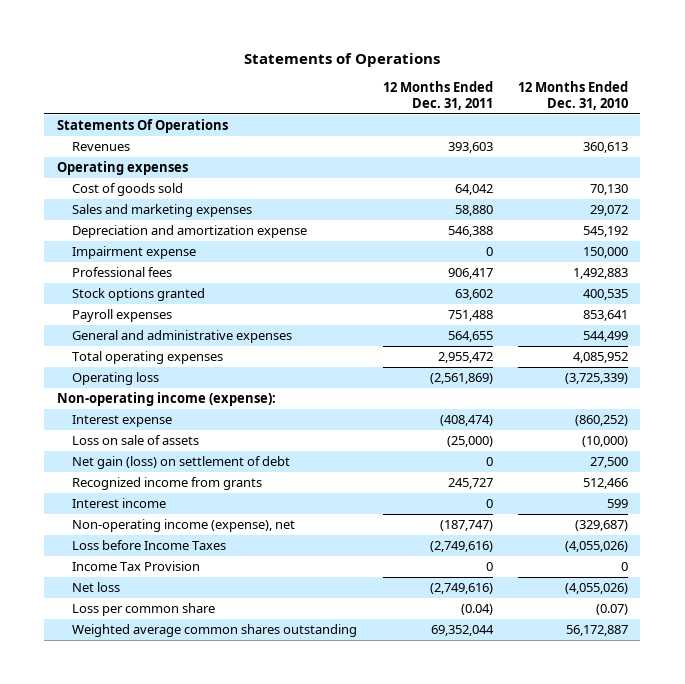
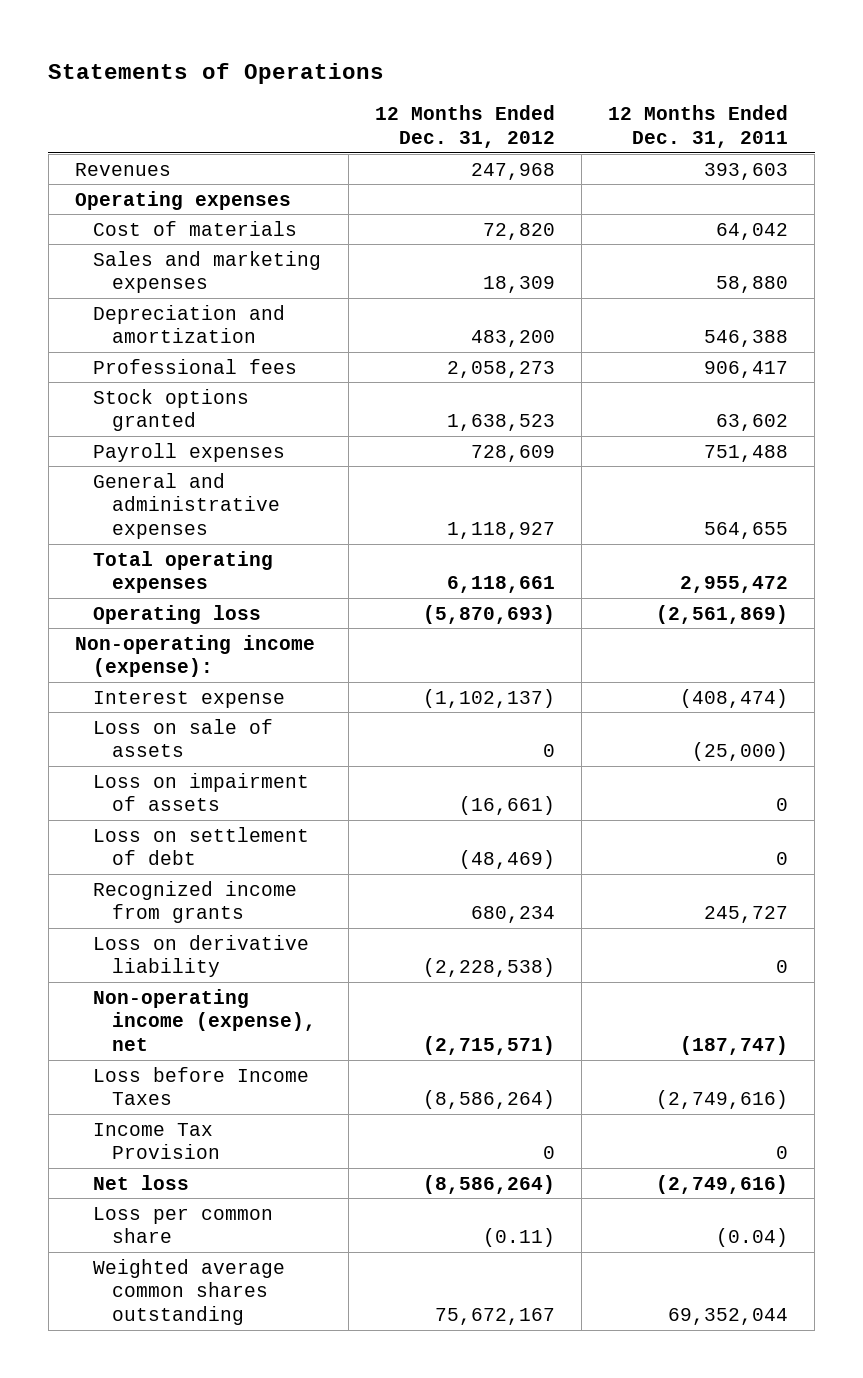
[517,81,628,111] 12 Months Ended Dec. 31, 2010 -> none
none -> [374,105,555,149] 12 Months Ended Dec. 31, 2012
[56,118,228,133] Statements Of Operations -> none
[72,182,184,196] Cost of goods sold -> [93,220,298,236] Cost of materials
[72,245,197,259] Impairment expense -> none
[72,224,308,238] Depreciation and amortization expense -> [93,304,286,344] Depreciation and amortization
none -> [93,772,310,812] Loss on impairment of assets
[72,455,291,469] Net gain (loss) on settlement of debt -> [93,826,310,866] Loss on settlement of debt
[72,497,167,508] Interest income -> none
none -> [93,934,310,978] Loss on derivative liability

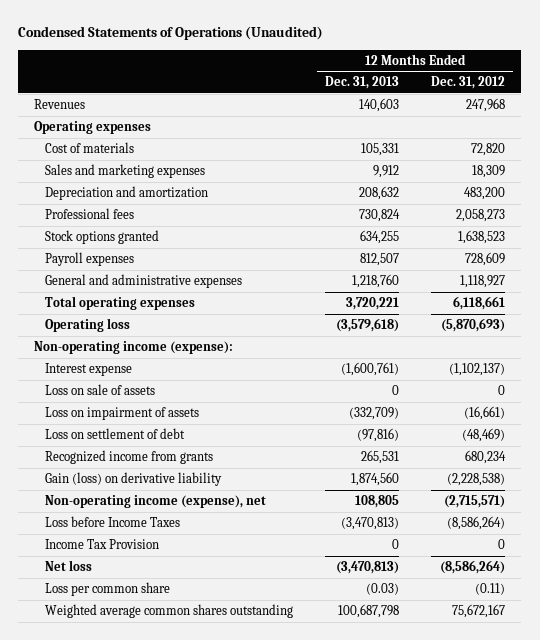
[48,63,385,85] Statements of Operations -> [18,26,324,41] Condensed Statements of Operations (Unaudited)
[608,105,789,149] 12 Months Ended Dec. 31, 2011 -> none
none -> [325,76,400,90] Dec. 31, 2013
[93,934,310,978] Loss on derivative liability -> [45,471,223,486] Gain (loss) on derivative liability

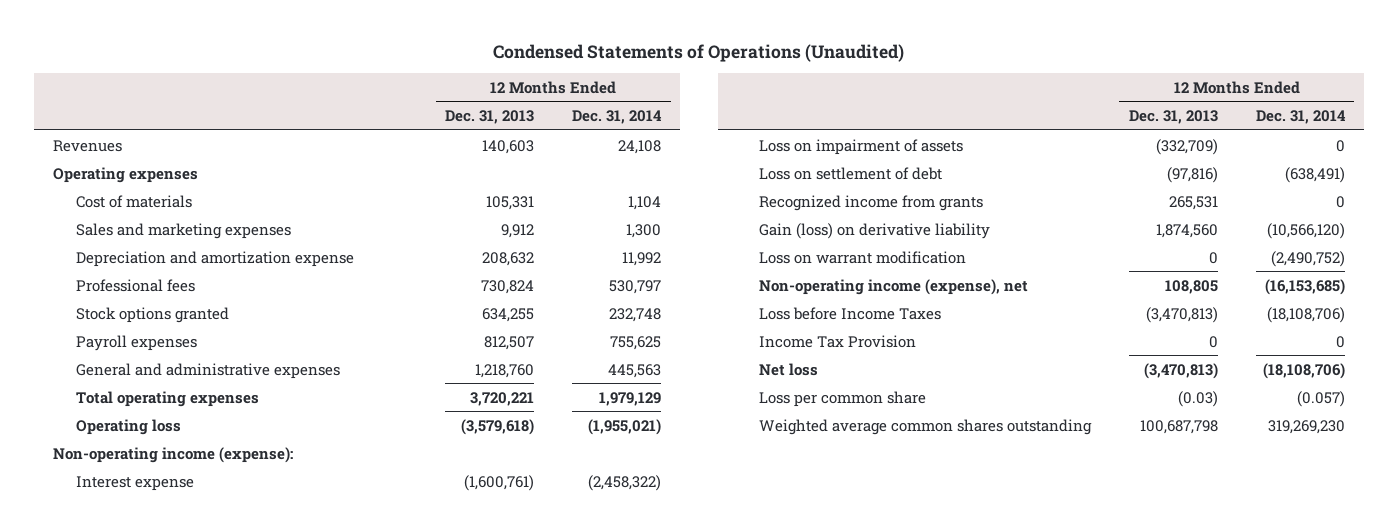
[431,76,506,90] Dec. 31, 2012 -> none
none -> [572,109,663,124] Dec. 31, 2014
[45,185,209,200] Depreciation and amortization -> [75,250,354,267] Depreciation and amortization expense
[45,383,156,395] Loss on sale of assets -> none
none -> [759,250,967,264] Loss on warrant modification

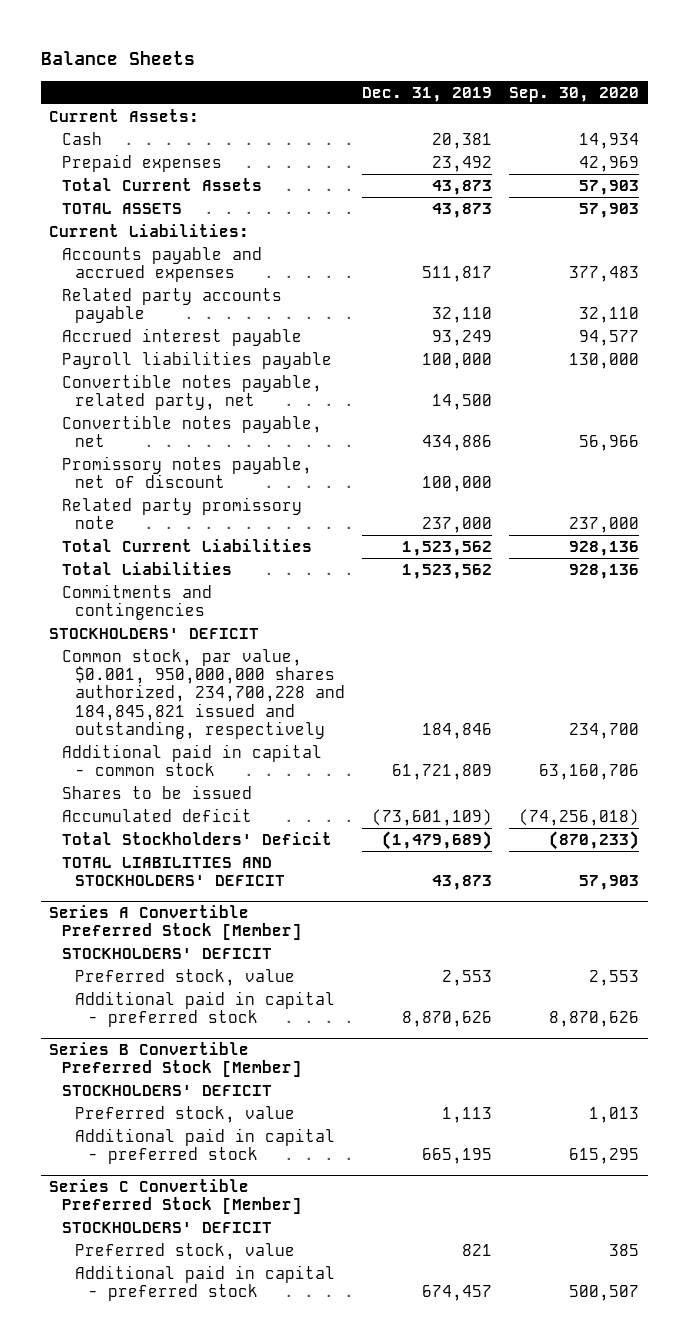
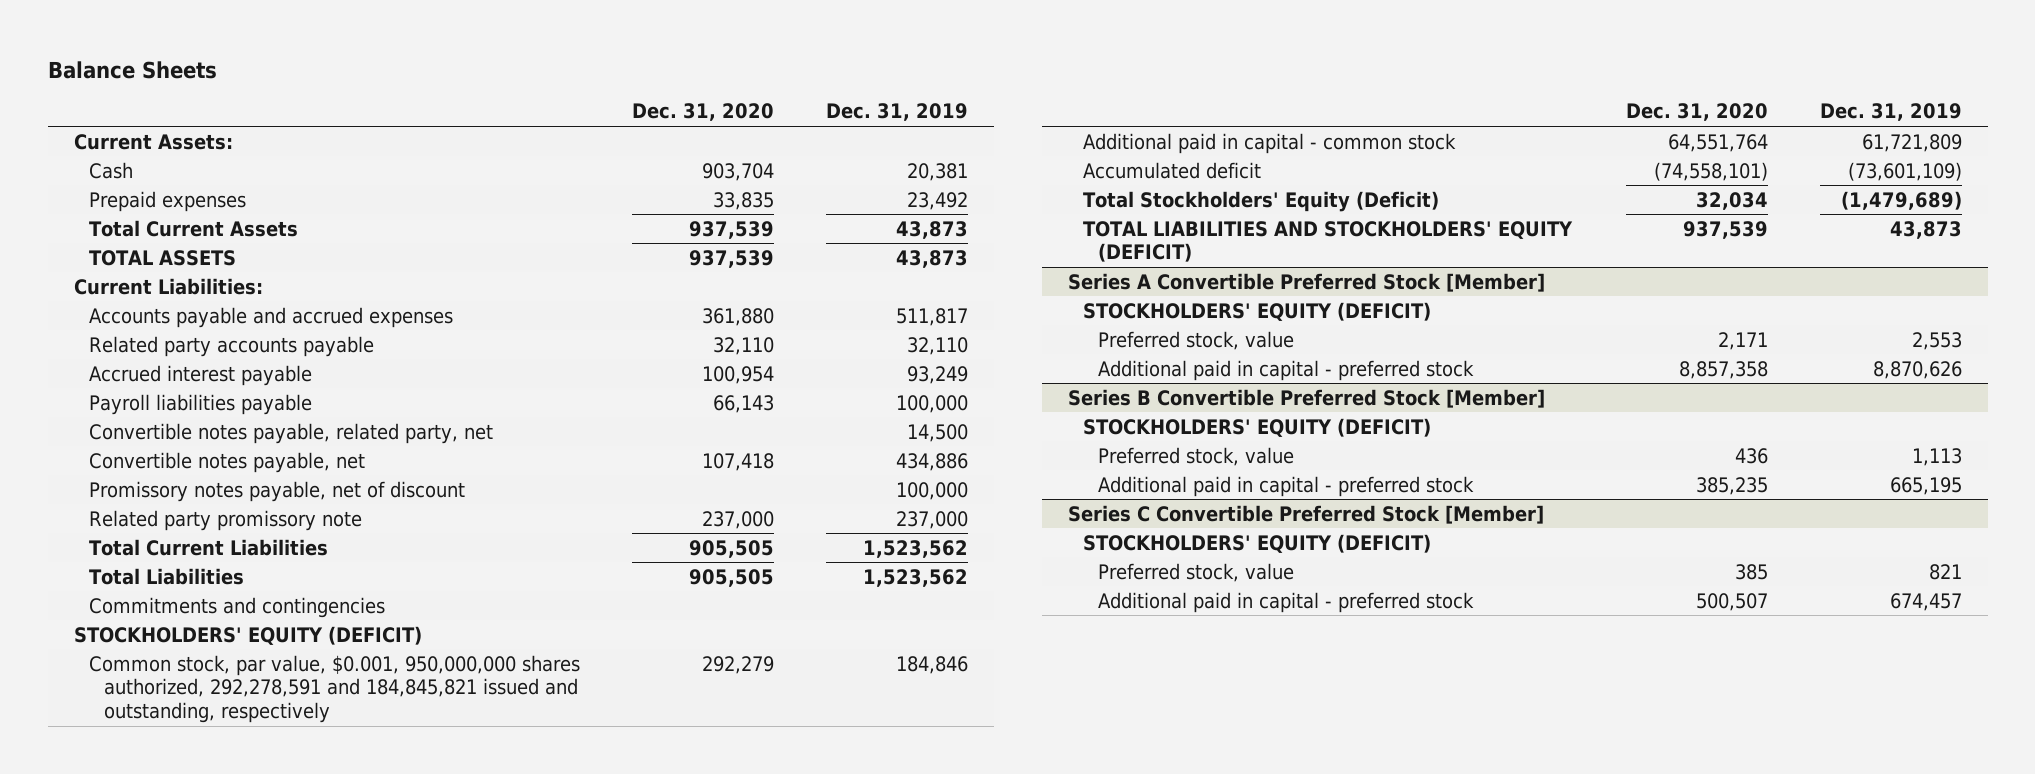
[509,86,640,102] Sep. 30, 2020 -> none
none -> [631,103,774,122] Dec. 31, 2020
[49,627,260,639] STOCKHOLDERS' DEFICIT -> [73,625,422,645] STOCKHOLDERS' EQUITY (DEFICIT)
[62,648,345,739] Common stock, par value, $0.001, 950,000,000 shares authorized, 234,700,228 and 184,845,821 issued and outstanding, respectively -> [88,654,580,723] Common stock, par value, $0.001, 950,000,000 shares authorized, 292,278,591 and 184,845,821 issued and outstanding, respectively
[62,784,253,799] Shares to be issued -> none
[62,831,333,845] Total Stockholders' Deficit -> [1082,190,1439,212] Total Stockholders' Equity (Deficit)
[62,856,285,887] TOTAL LIABILITIES AND STOCKHOLDERS' DEFICIT -> [1082,220,1573,263] TOTAL LIABILITIES AND STOCKHOLDERS' EQUITY (DEFICIT)
[62,947,273,959] STOCKHOLDERS' DEFICIT -> [1082,301,1431,321] STOCKHOLDERS' EQUITY (DEFICIT)
[62,1084,273,1096] STOCKHOLDERS' DEFICIT -> [1082,417,1431,437] STOCKHOLDERS' EQUITY (DEFICIT)
[62,1221,273,1233] STOCKHOLDERS' DEFICIT -> [1082,533,1431,553] STOCKHOLDERS' EQUITY (DEFICIT)

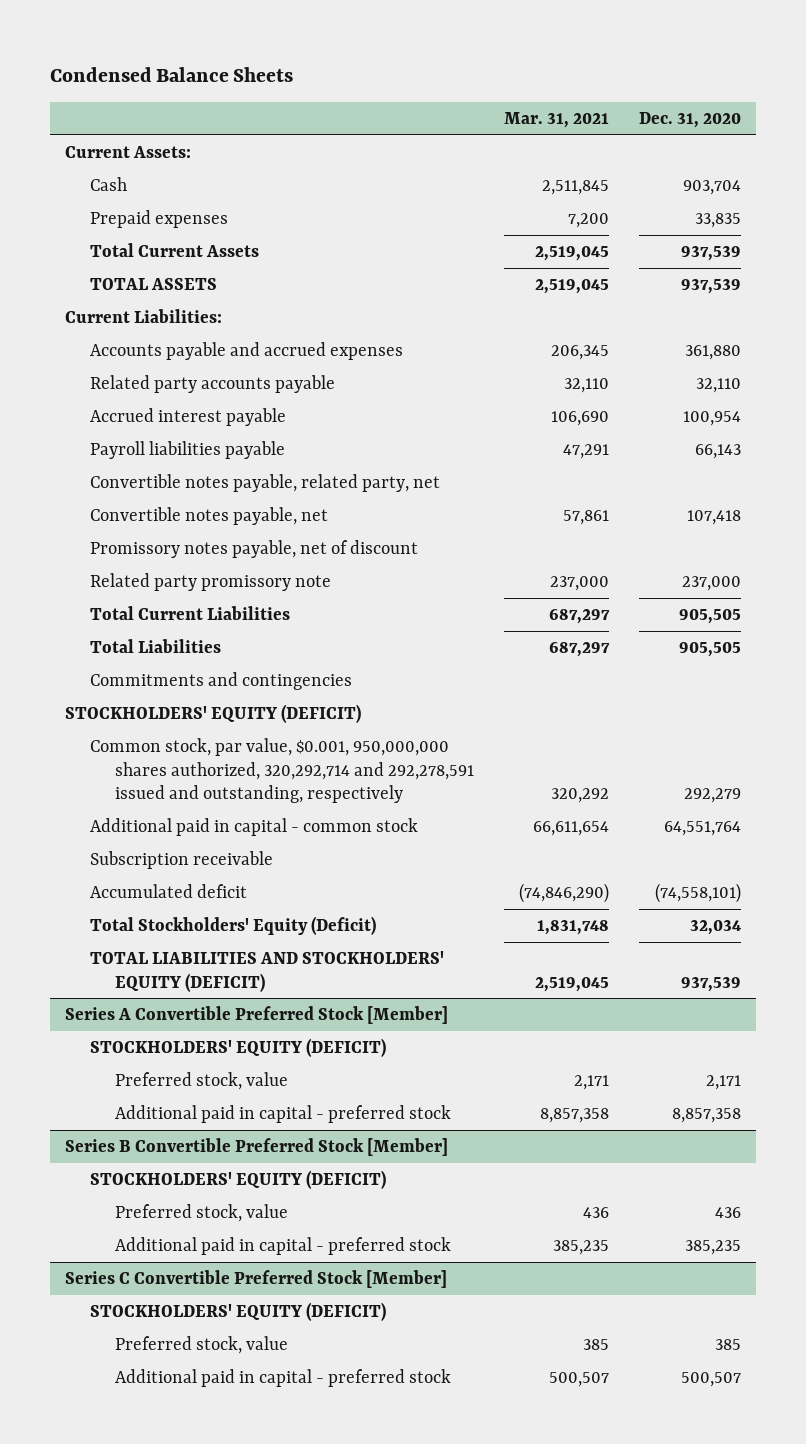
[47,60,217,79] Balance Sheets -> [50,66,294,82] Condensed Balance Sheets
[825,103,968,122] Dec. 31, 2019 -> none
none -> [503,112,609,129] Mar. 31, 2021
[88,654,580,723] Common stock, par value, $0.001, 950,000,000 shares authorized, 292,278,591 and 184,845,821 issued and outstanding, respectively -> [89,738,474,803] Common stock, par value, $0.001, 950,000,000 shares authorized, 320,292,714 and 292,278,591 issued and outstanding, respectively
none -> [89,851,273,870] Subscription receivable

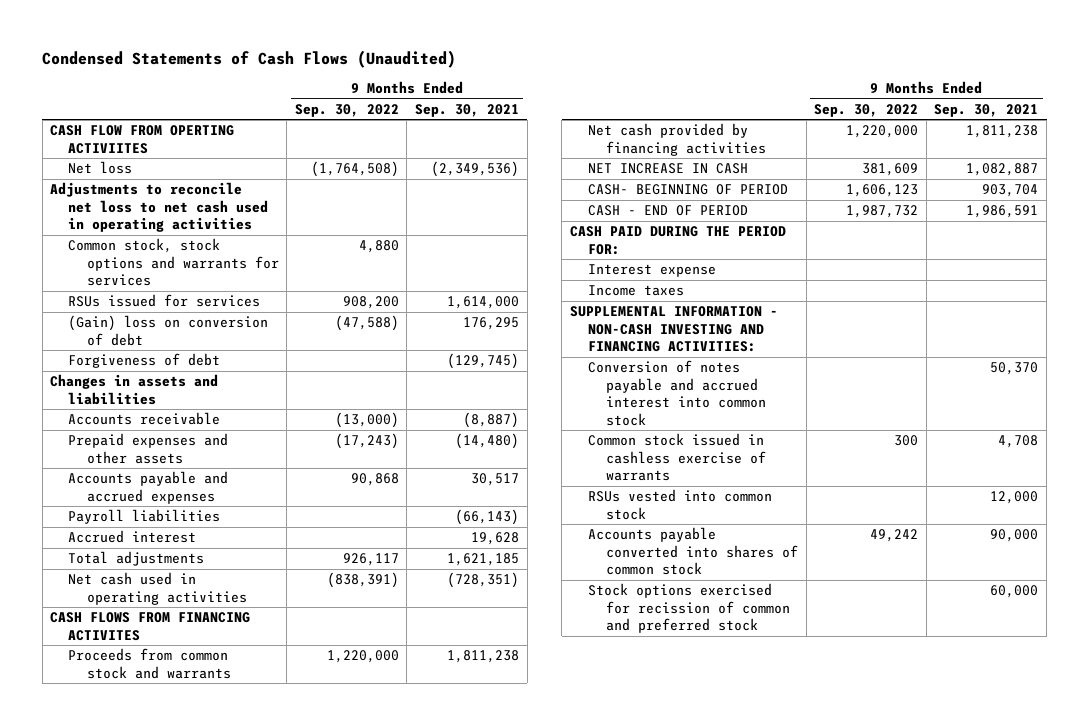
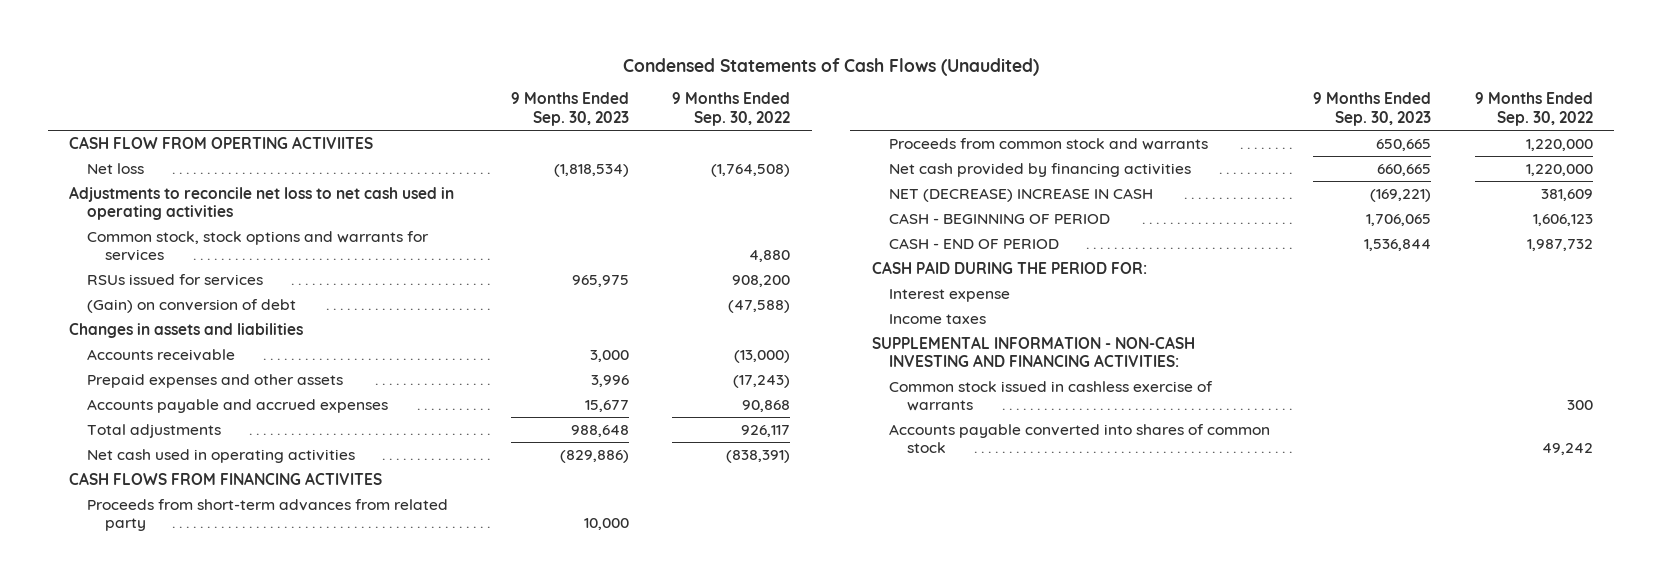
[414,103,519,117] Sep. 30, 2021 -> none
none -> [511,92,630,127] 9 Months Ended Sep. 30, 2023
[68,353,221,369] Forgiveness of debt -> none
[68,315,269,346] (Gain) loss on conversion of debt -> [87,298,297,313] (Gain) on conversion of debt
[68,509,221,525] Payroll liabilities -> none
[68,530,197,544] Accrued interest -> none
none -> [87,498,449,532] Proceeds from short-term advances from related party
[587,163,748,175] NET INCREASE IN CASH -> [889,187,1154,202] NET (DECREASE) INCREASE IN CASH
[587,184,788,196] CASH- BEGINNING OF PERIOD -> [889,212,1111,224] CASH - BEGINNING OF PERIOD
[587,360,767,426] Conversion of notes payable and accrued interest into common stock -> none
[587,489,772,520] RSUs vested into common stock -> none
[587,583,791,634] Stock options exercised for recission of common and preferred stock -> none

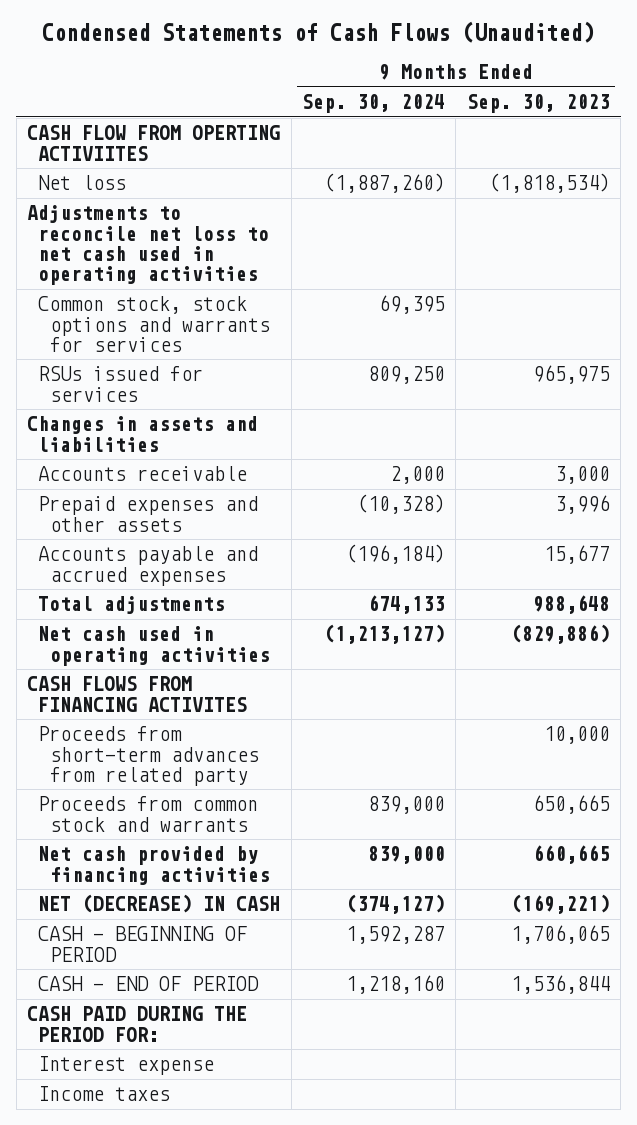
[672,92,791,127] 9 Months Ended Sep. 30, 2022 -> none
none -> [302,93,446,113] Sep. 30, 2024
[87,298,297,313] (Gain) on conversion of debt -> none
[889,187,1154,202] NET (DECREASE) INCREASE IN CASH -> [38,894,281,914] NET (DECREASE) IN CASH
[871,335,1195,368] SUPPLEMENTAL INFORMATION - NON-CASH INVESTING AND FINANCING ACTIVITIES: -> none
[889,380,1214,412] Common stock issued in cashless exercise of warrants -> none
[889,423,1271,454] Accounts payable converted into shares of common stock -> none

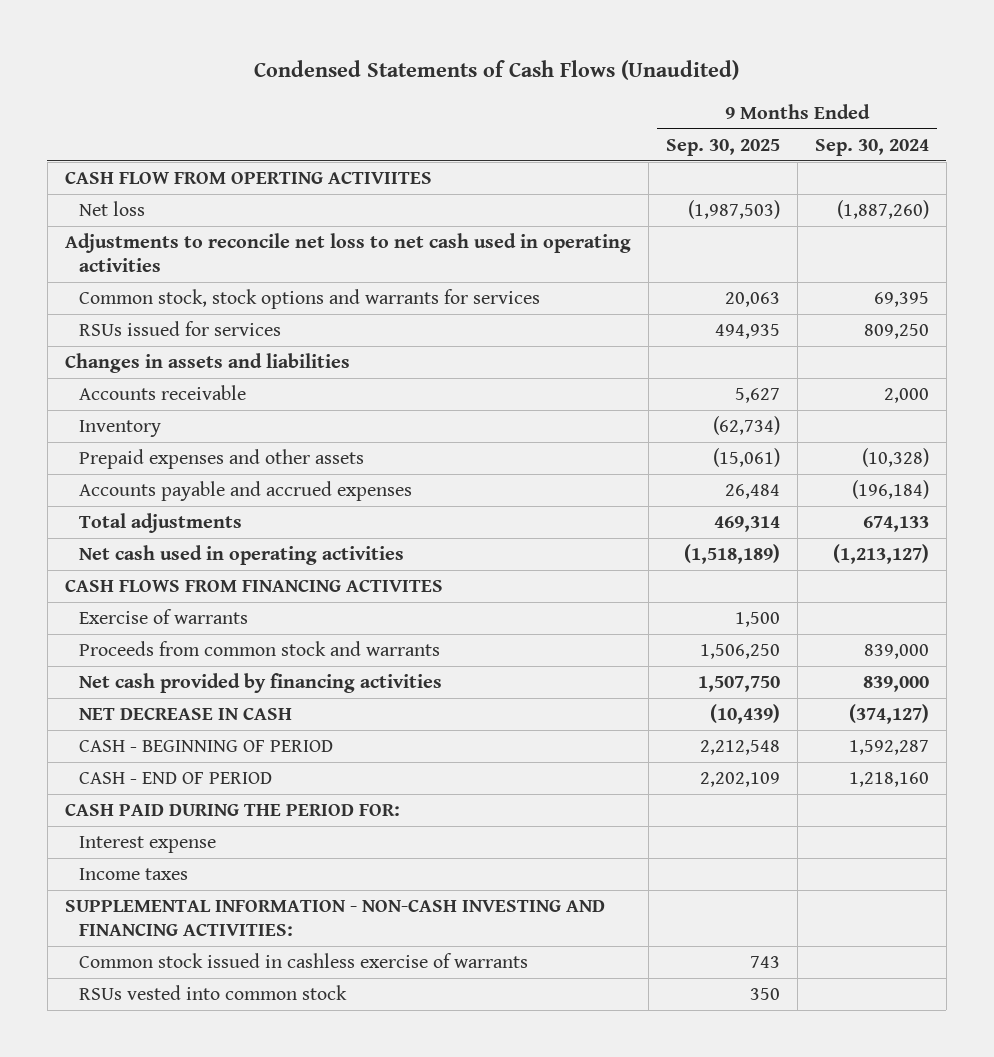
[466,93,610,113] Sep. 30, 2023 -> none
none -> [665,138,780,156] Sep. 30, 2025
none -> [78,420,161,438] Inventory
[38,726,259,786] Proceeds from short-term advances from related party -> none
none -> [78,609,248,625] Exercise of warrants
[38,894,281,914] NET (DECREASE) IN CASH -> [78,707,292,721] NET DECREASE IN CASH
none -> [64,899,605,936] SUPPLEMENTAL INFORMATION - NON-CASH INVESTING AND FINANCING ACTIVITIES:
none -> [78,953,528,969] Common stock issued in cashless exercise of warrants
none -> [78,985,347,1001] RSUs vested into common stock

